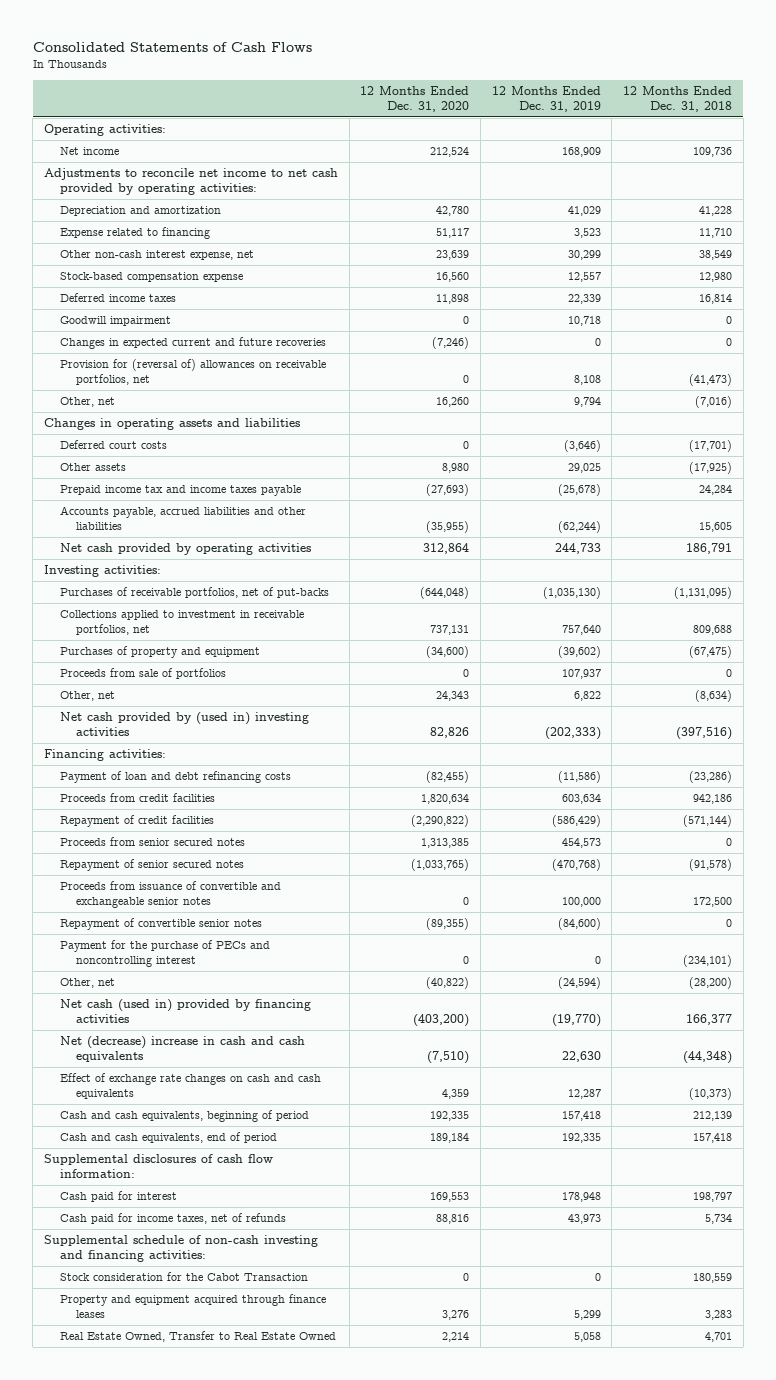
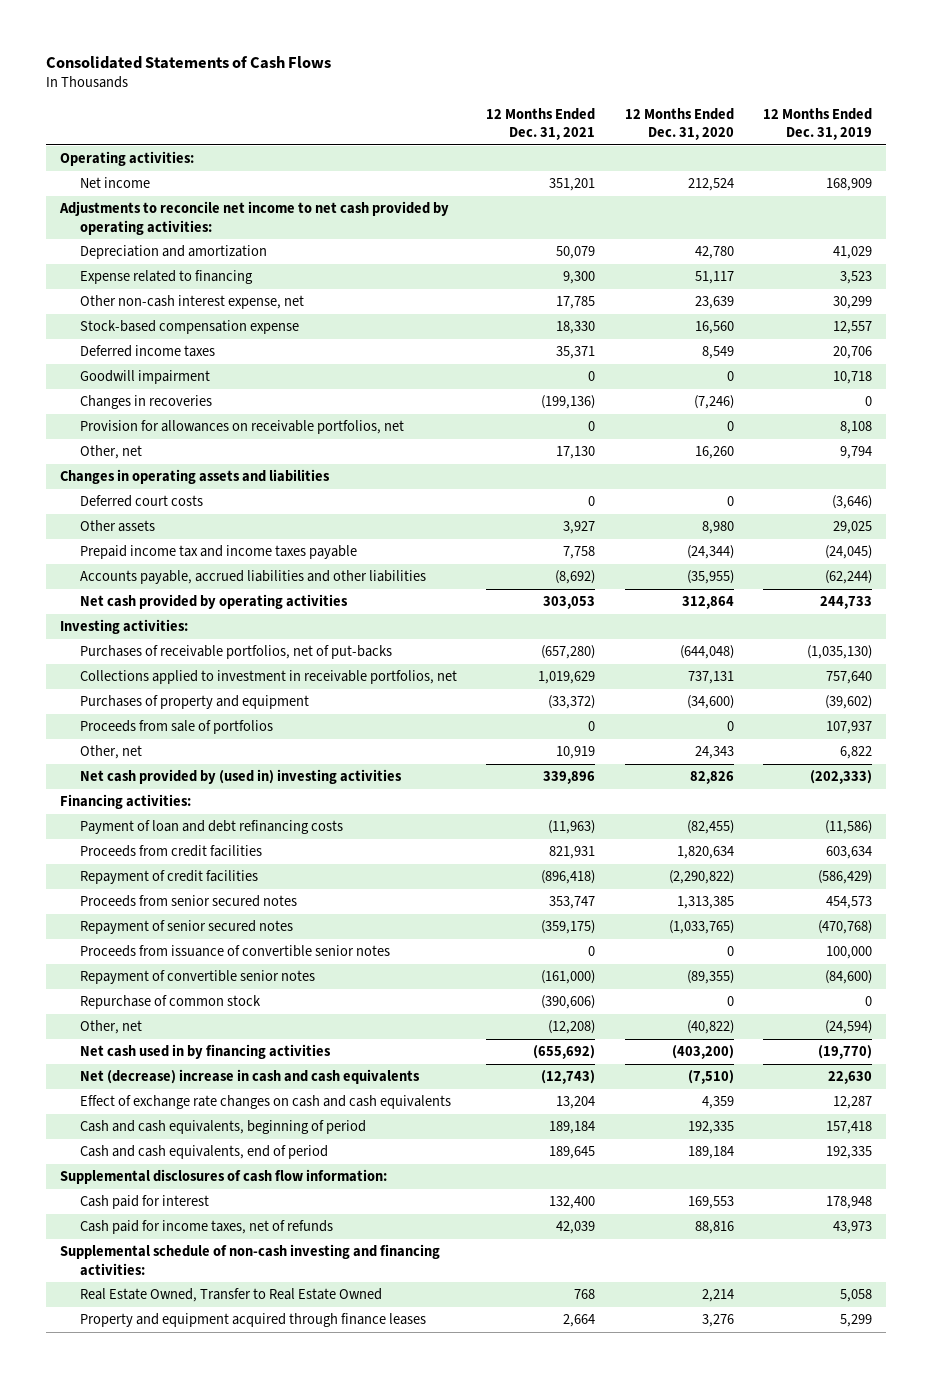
[622,85,732,113] 12 Months Ended Dec. 31, 2018 -> none
none -> [486,107,596,140] 12 Months Ended Dec. 31, 2021
[436,293,470,304] 11,898 -> [701,346,734,360] 8,549
[567,293,601,304] 22,339 -> [832,346,872,360] 20,706
[60,336,327,349] Changes in expected current and future recoveries -> [80,395,213,410] Changes in recoveries
[60,358,327,386] Provision for (reversal of) allowances on receivable portfolios, net -> [80,420,405,435] Provision for allowances on receivable portfolios, net
[426,483,470,496] (27,693) -> [686,545,734,560] (24,344)
[557,483,601,496] (25,678) -> [824,545,872,560] (24,045)
[60,880,282,909] Proceeds from issuance of convertible and exchangeable senior notes -> [80,945,391,958] Proceeds from issuance of convertible senior notes
[60,939,271,968] Payment for the purchase of PECs and noncontrolling interest -> none
none -> [80,995,262,1010] Repurchase of common stock
[60,998,312,1024] Net cash (used in) provided by financing activities -> [80,1044,332,1060] Net cash used in by financing activities
[60,1271,309,1281] Stock consideration for the Cabot Transaction -> none
[60,1293,327,1319] Property and equipment acquired through finance leases -> [80,1313,427,1328] Property and equipment acquired through finance leases

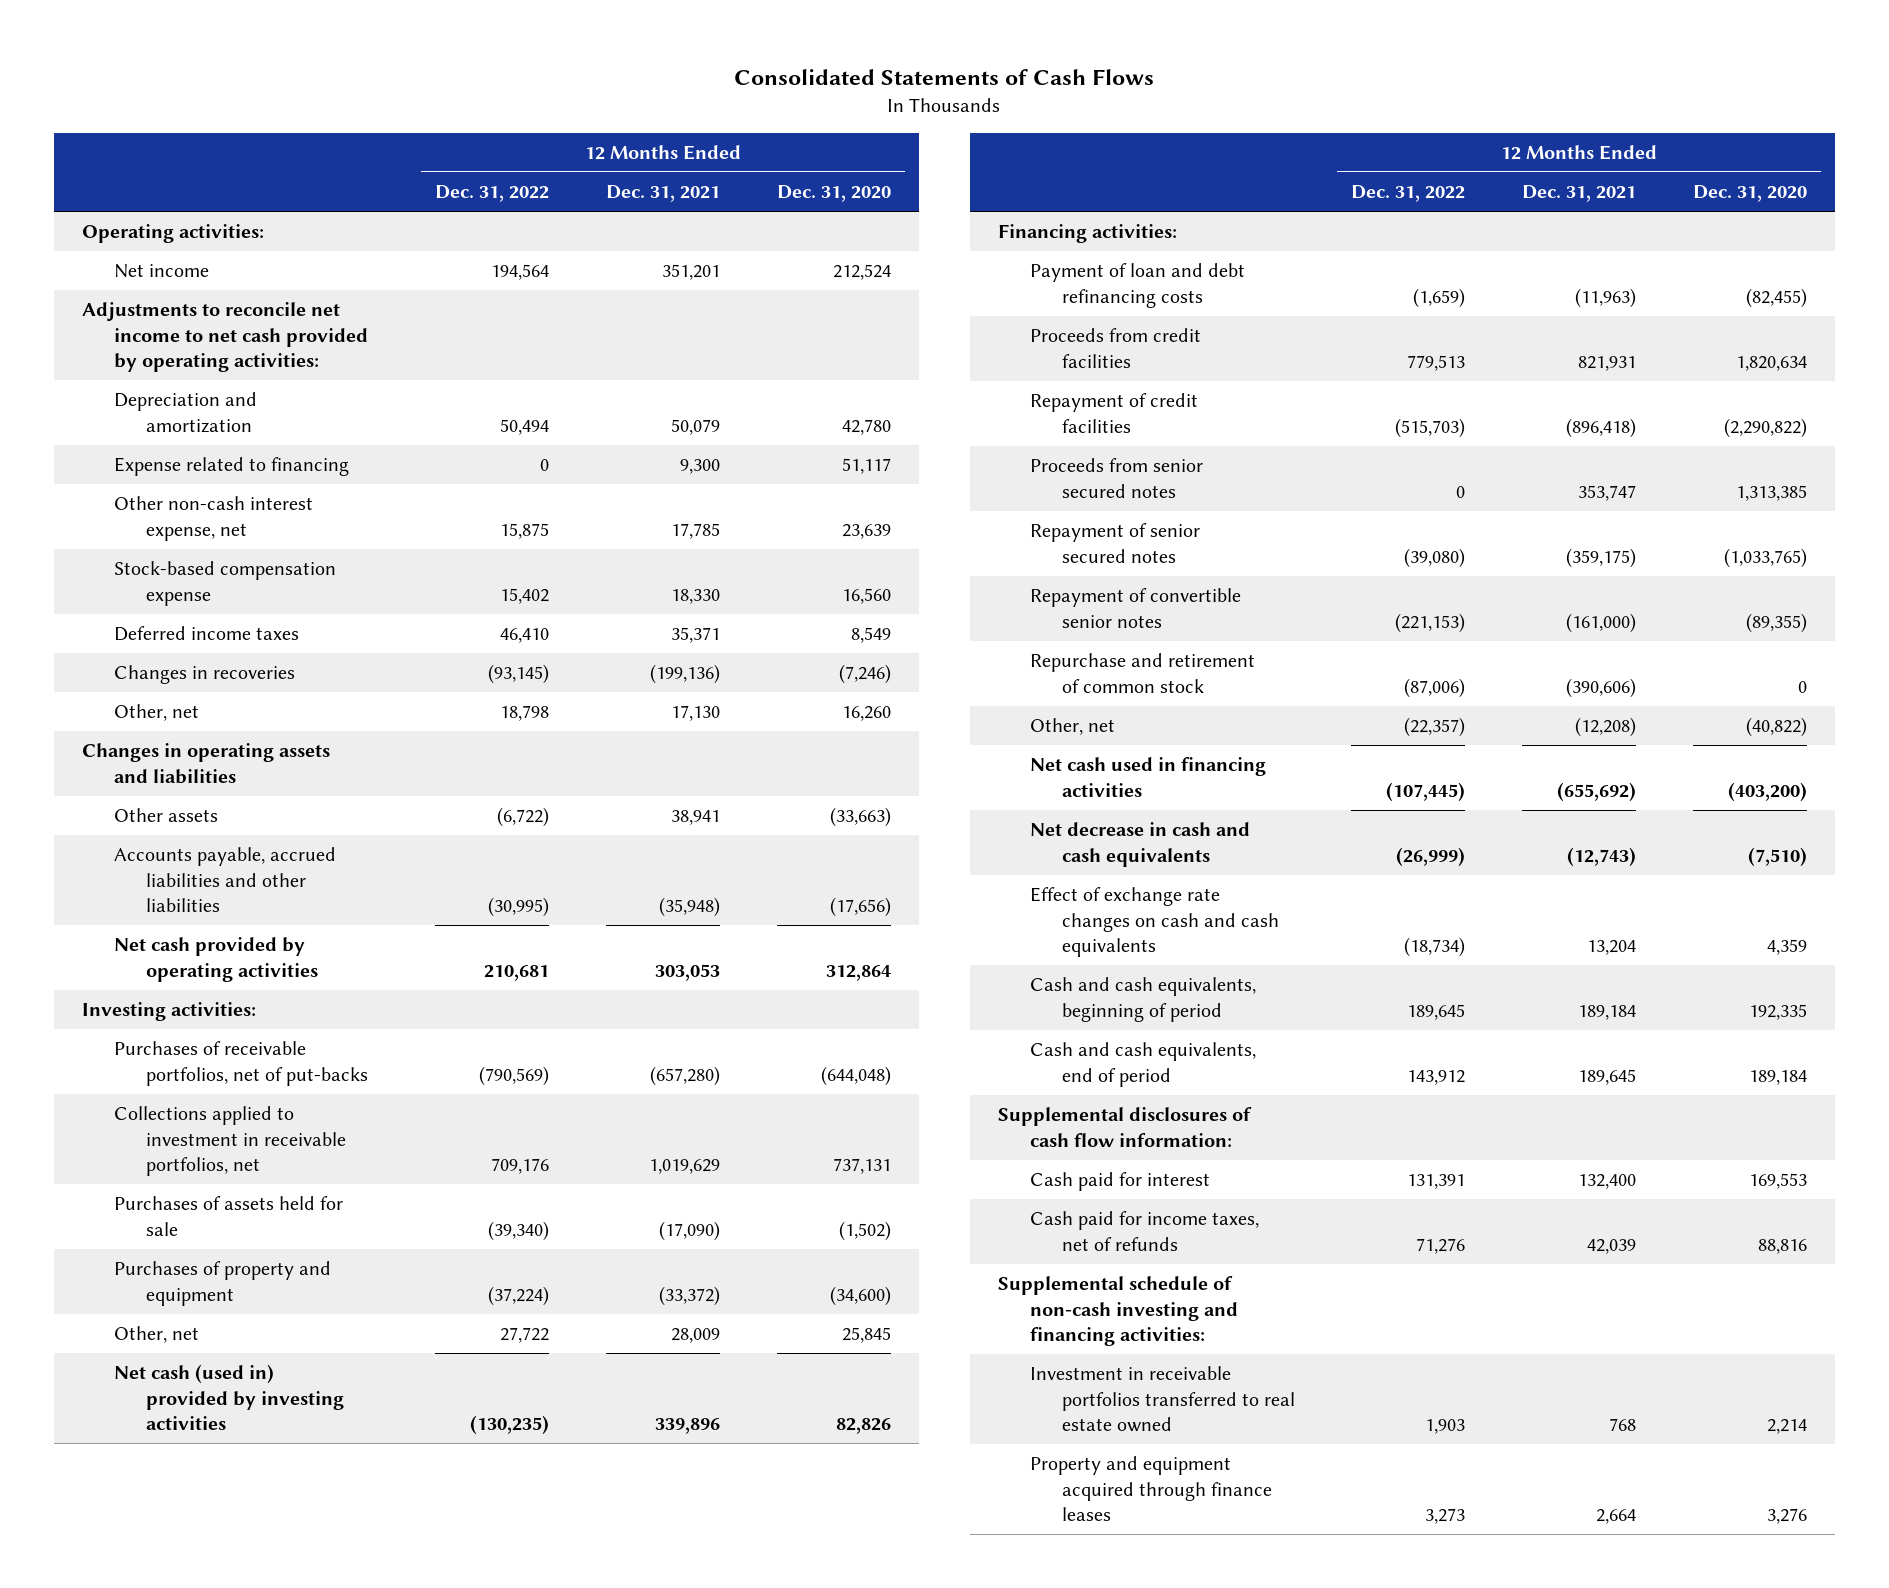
[762,107,872,140] 12 Months Ended Dec. 31, 2019 -> none
none -> [435,185,550,203] Dec. 31, 2022
[80,370,211,385] Goodwill impairment -> none
[80,420,405,435] Provision for allowances on receivable portfolios, net -> none
[80,495,204,508] Deferred court costs -> none
[80,545,358,560] Prepaid income tax and income taxes payable -> none
[563,521,596,535] 3,927 -> [671,810,721,826] 38,941
[701,521,734,535] 8,980 -> [829,807,891,828] (33,663)
[555,570,596,585] (8,692) -> [659,896,721,917] (35,948)
[686,570,734,585] (35,955) -> [829,896,891,917] (17,656)
none -> [113,1196,343,1236] Purchases of assets held for sale
[80,720,274,735] Proceeds from sale of portfolios -> none
[556,746,596,760] 10,919 -> [671,1328,721,1344] 28,009
[694,746,734,760] 24,343 -> [841,1327,891,1344] 25,845
[80,769,403,785] Net cash provided by (used in) investing activities -> [113,1364,344,1430] Net cash (used in) provided by investing activities
[80,945,391,958] Proceeds from issuance of convertible senior notes -> none
[80,995,262,1010] Repurchase of common stock -> [1029,653,1255,693] Repurchase and retirement of common stock
[80,1044,332,1060] Net cash used in by financing activities -> [1029,757,1266,797] Net cash used in financing activities
[80,1069,421,1085] Net (decrease) increase in cash and cash equivalents -> [1029,822,1250,867] Net decrease in cash and cash equivalents
[80,1288,383,1303] Real Estate Owned, Transfer to Real Estate Owned -> [1029,1366,1295,1432] Investment in receivable portfolios transferred to real estate owned

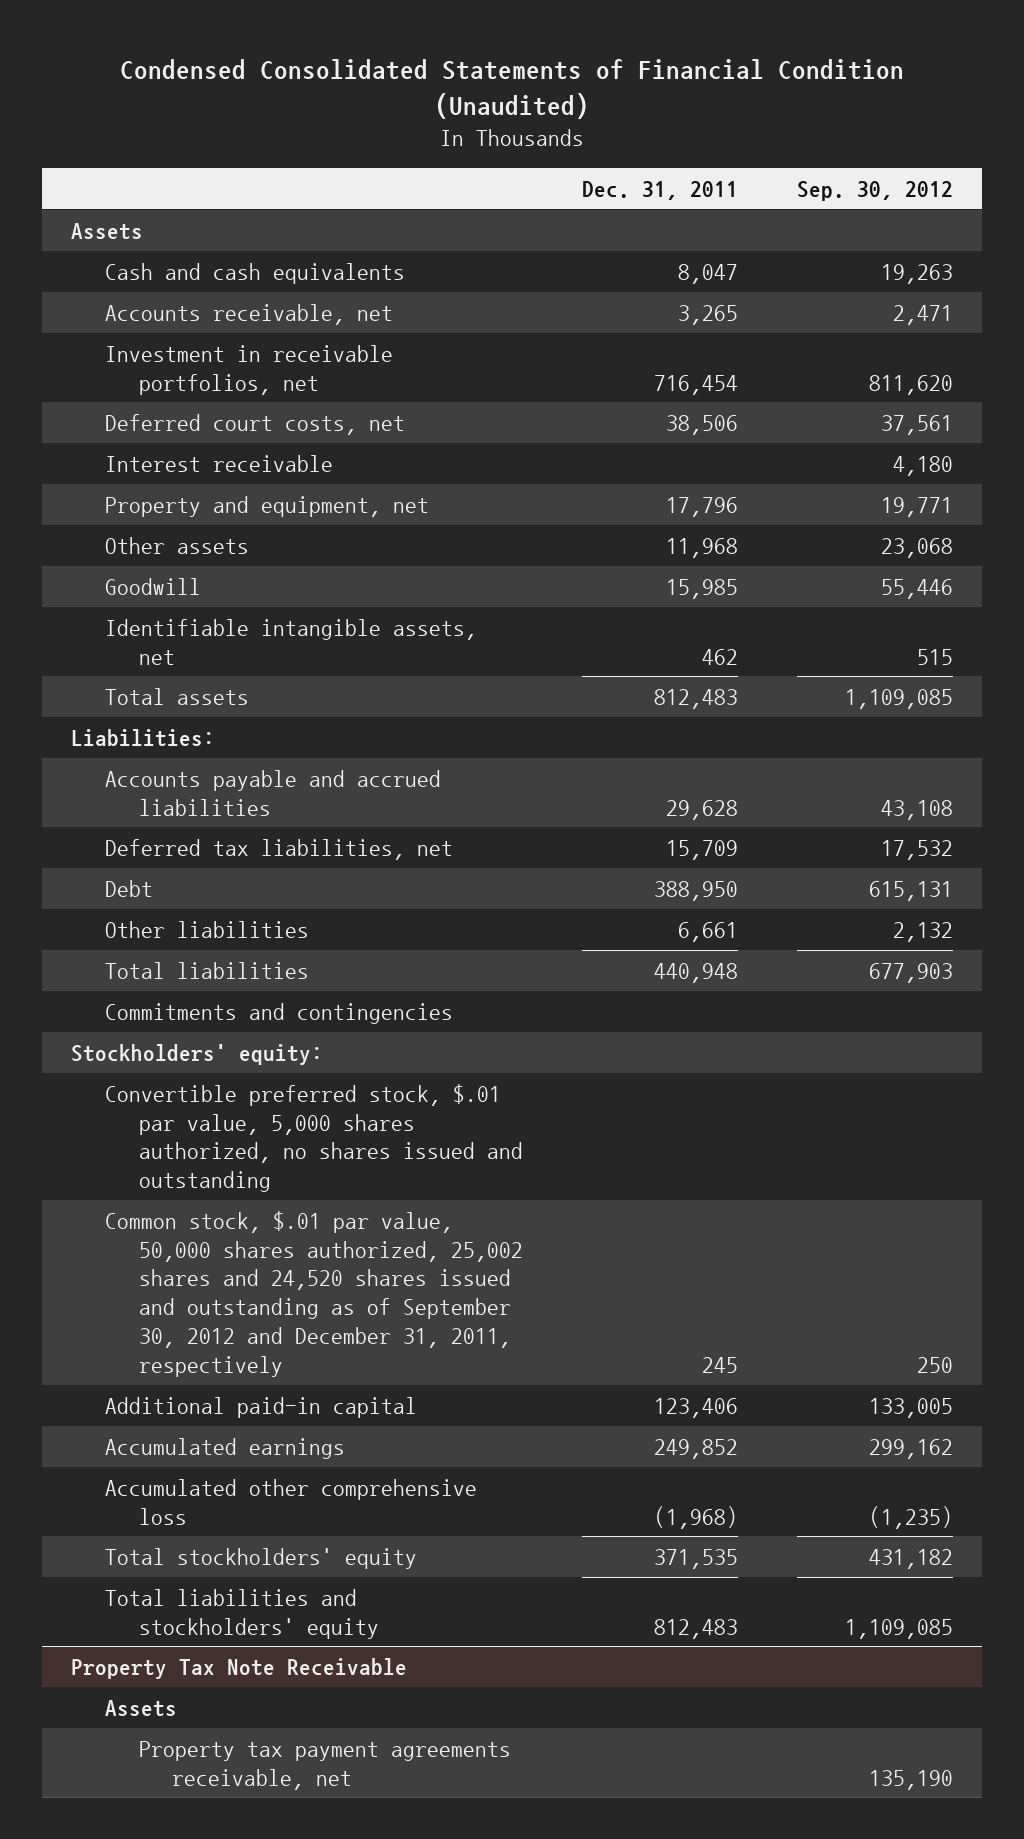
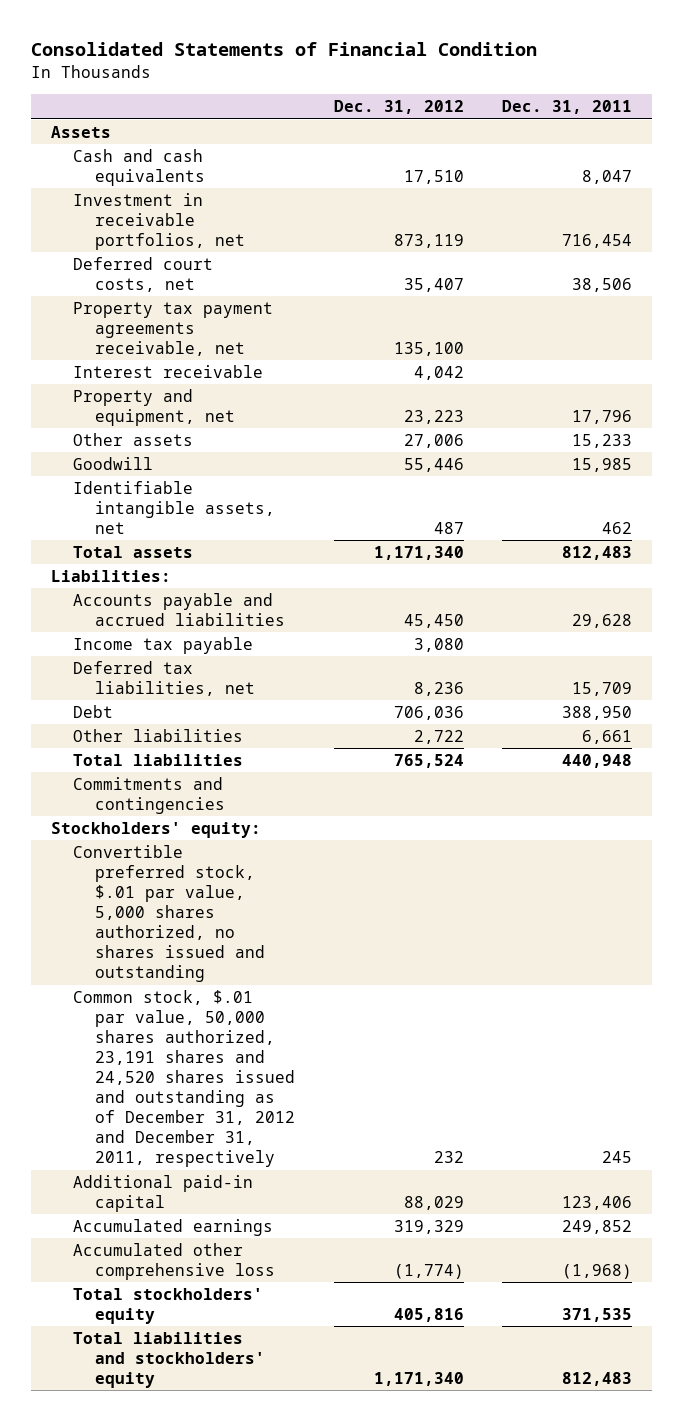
[119,58,904,119] Condensed Consolidated Statements of Financial Condition (Unaudited) -> [31,42,538,57] Consolidated Statements of Financial Condition
[796,180,953,201] Sep. 30, 2012 -> none
none -> [333,100,464,115] Dec. 31, 2012
[104,303,393,325] Accounts receivable, net -> none
none -> [72,301,273,357] Property tax payment agreements receivable, net
[665,537,738,558] 11,968 -> [572,433,633,448] 15,233
none -> [72,636,253,654] Income tax payable
[104,1210,523,1377] Common stock, $.01 par value, 50,000 shares authorized, 25,002 shares and 24,520 shares issued and outstanding as of September 30, 2012 and December 31, 2011, respectively -> [72,989,295,1168] Common stock, $.01 par value, 50,000 shares authorized, 23,191 shares and 24,520 shares issued and outstanding as of December 31, 2012 and December 31, 2011, respectively
[71,1657,408,1679] Property Tax Note Receivable -> none
[104,1699,177,1717] Assets -> none
[138,1740,511,1790] Property tax payment agreements receivable, net -> none

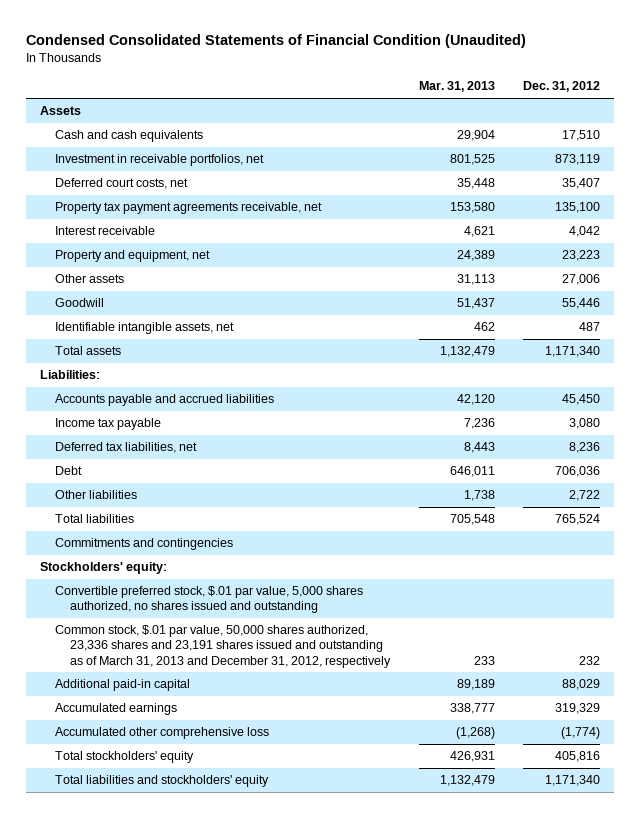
[31,42,538,57] Consolidated Statements of Financial Condition -> [25,33,526,48] Condensed Consolidated Statements of Financial Condition (Unaudited)
[502,100,633,115] Dec. 31, 2011 -> none
none -> [418,81,495,93] Mar. 31, 2013
[72,989,295,1168] Common stock, $.01 par value, 50,000 shares authorized, 23,191 shares and 24,520 shares issued and outstanding as of December 31, 2012 and December 31, 2011, respectively -> [55,625,392,668] Common stock, $.01 par value, 50,000 shares authorized, 23,336 shares and 23,191 shares issued and outstanding as of March 31, 2013 and December 31, 2012, respectively

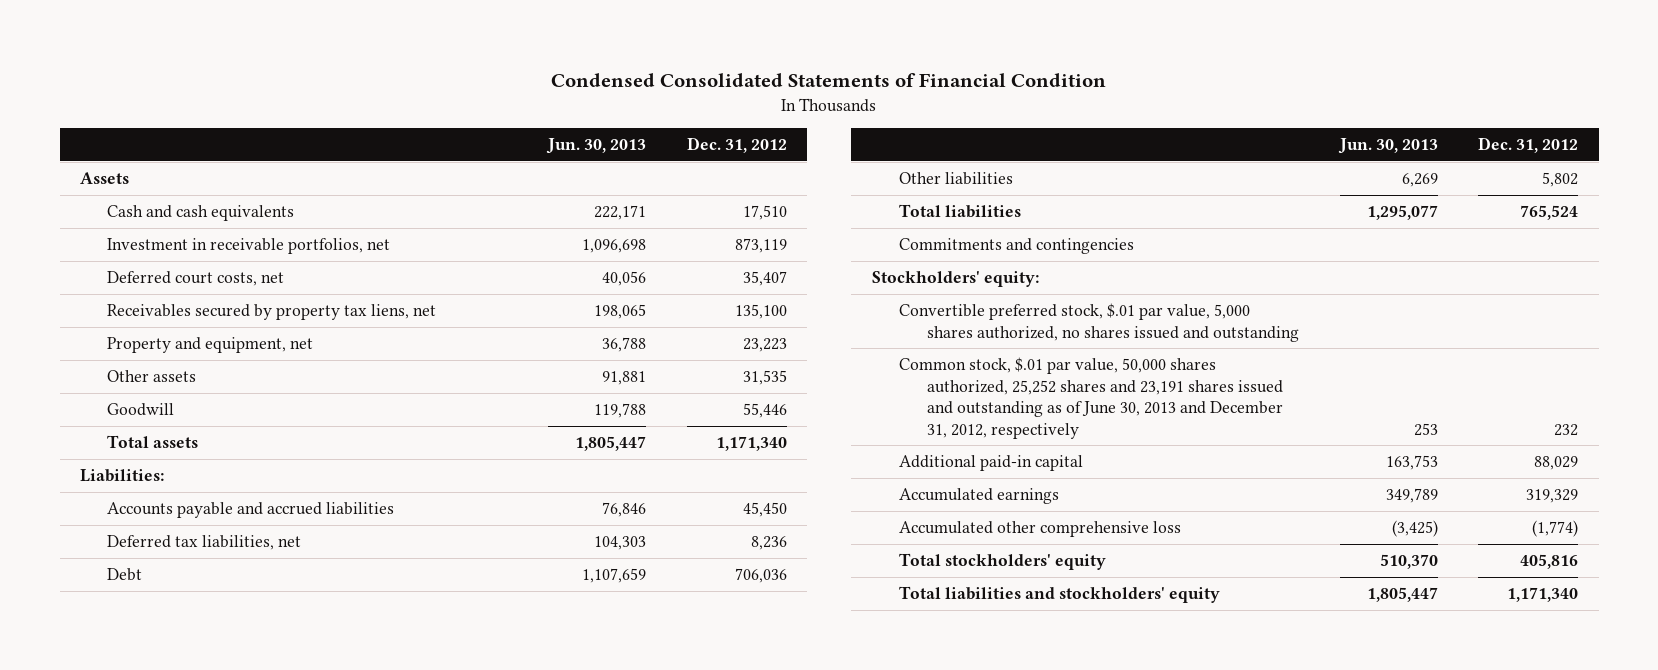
[25,33,526,48] Condensed Consolidated Statements of Financial Condition (Unaudited) -> [551,72,1107,87] Condensed Consolidated Statements of Financial Condition
[418,81,495,93] Mar. 31, 2013 -> none
none -> [545,138,646,155] Jun. 30, 2013
[55,226,156,236] Interest receivable -> none
[55,202,323,215] Property tax payment agreements receivable, net -> [107,303,437,320] Receivables secured by property tax liens, net
[561,274,600,286] 27,006 -> [742,369,787,385] 31,535
[55,322,235,335] Identifiable intangible assets, net -> none
[55,418,162,431] Income tax payable -> none
[568,490,600,502] 2,722 -> [1542,171,1579,187] 5,802
[55,625,392,668] Common stock, $.01 par value, 50,000 shares authorized, 23,336 shares and 23,191 shares issued and outstanding as of March 31, 2013 and December 31, 2012, respectively -> [899,356,1283,439] Common stock, $.01 par value, 50,000 shares authorized, 25,252 shares and 23,191 shares issued and outstanding as of June 30, 2013 and December 31, 2012, respectively

